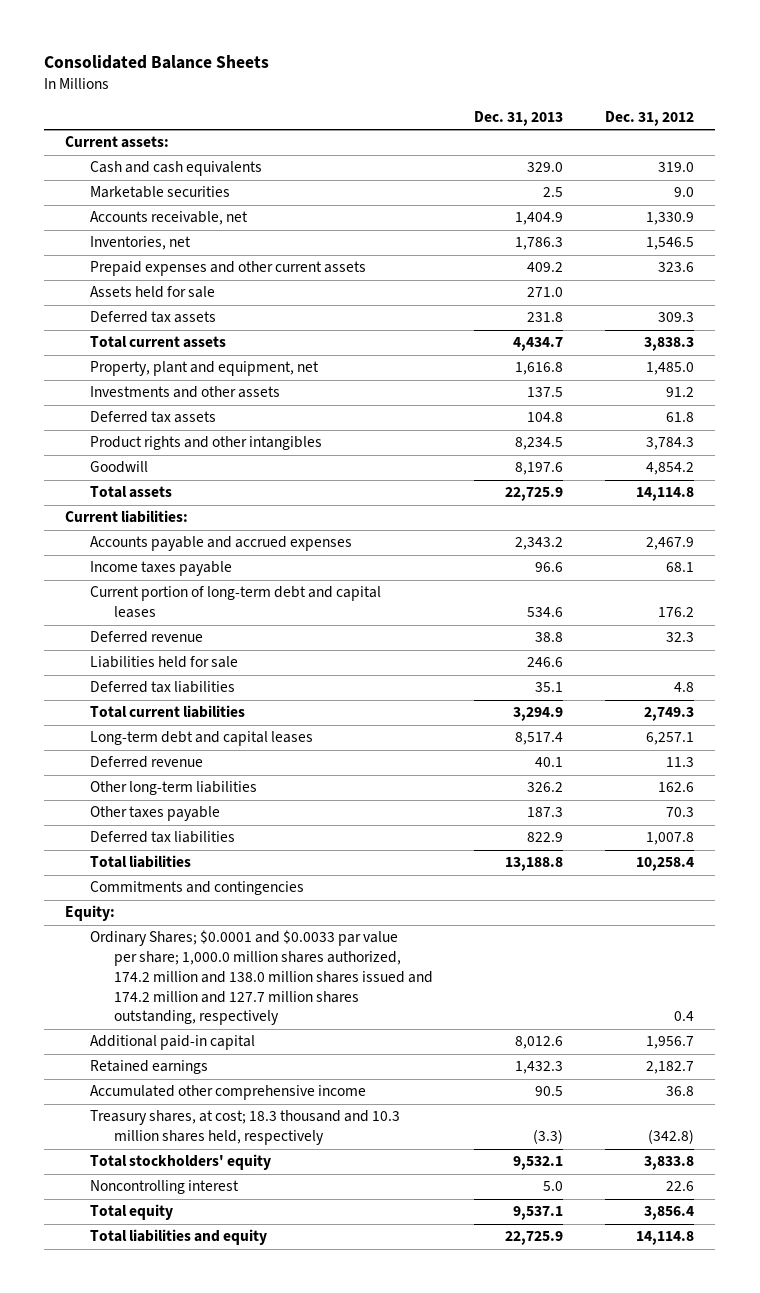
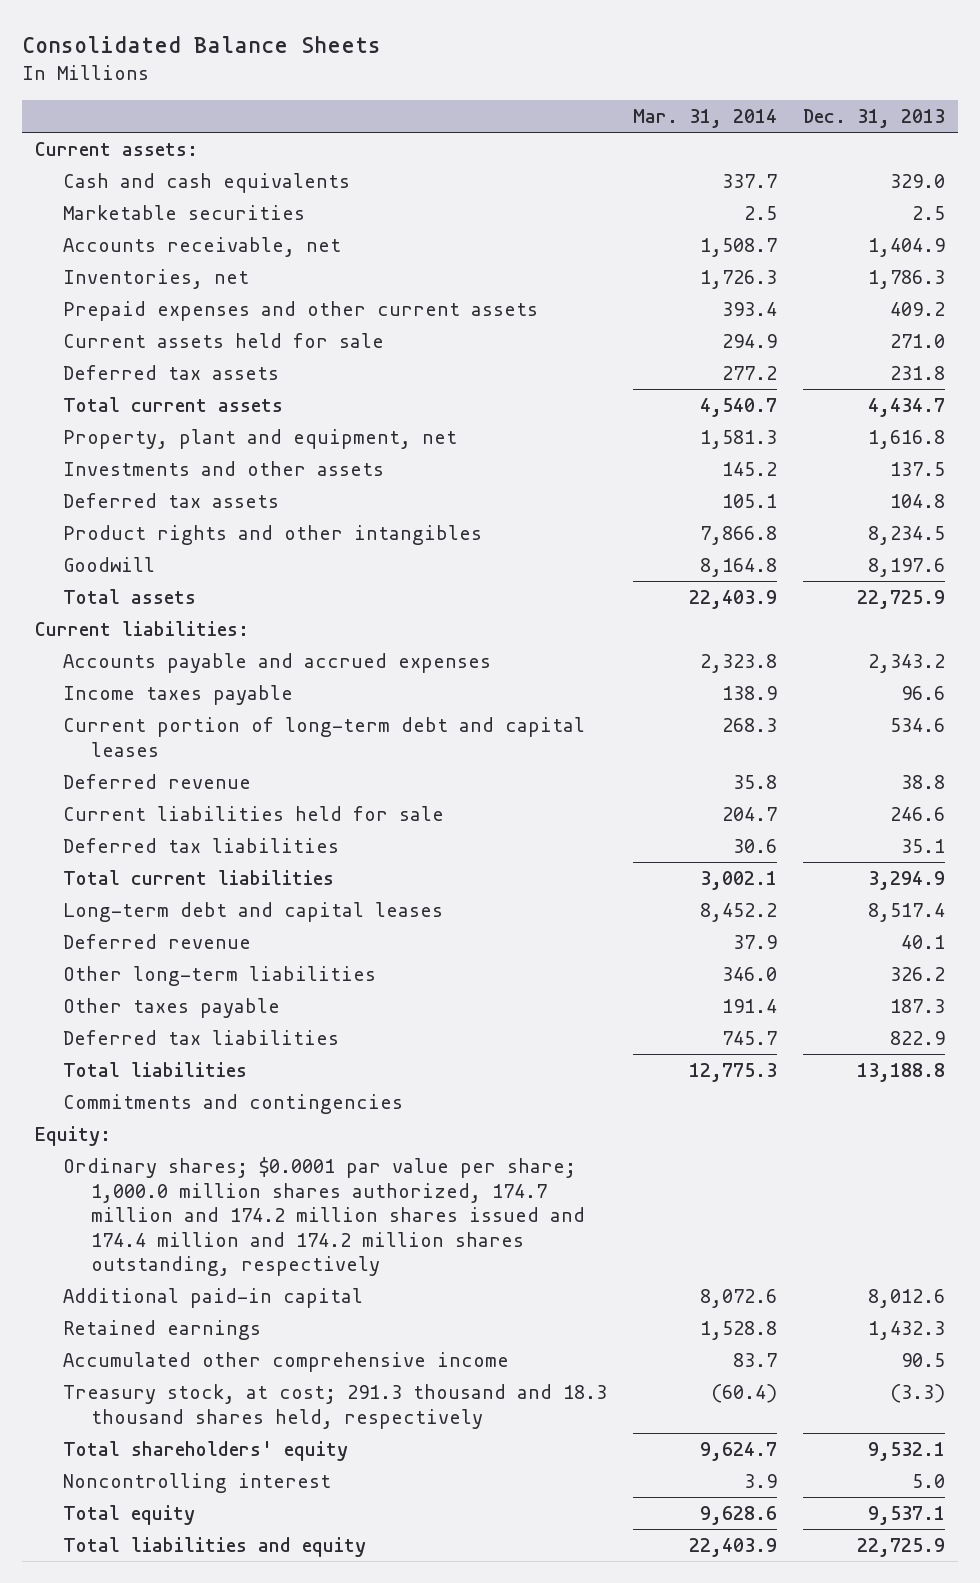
[605,110,695,126] Dec. 31, 2012 -> none
none -> [632,109,777,129] Mar. 31, 2014
[89,286,215,299] Assets held for sale -> [63,333,385,349] Current assets held for sale
[89,656,238,669] Liabilities held for sale -> [63,806,445,822] Current liabilities held for sale
[89,930,433,1026] Ordinary Shares; $0.0001 and $0.0033 par value per share; 1,000.0 million shares authorized, 174.2 million and 138.0 million shares issued and 174.2 million and 127.7 million shares outstanding, respectively -> [63,1157,586,1277] Ordinary shares; $0.0001 par value per share; 1,000.0 million shares authorized, 174.7 million and 174.2 million shares issued and 174.4 million and 174.2 million shares outstanding, respectively
[89,1110,400,1146] Treasury shares, at cost; 18.3 thousand and 10.3 million shares held, respectively -> [63,1384,608,1429] Treasury stock, at cost; 291.3 thousand and 18.3 thousand shares held, respectively
[89,1154,271,1171] Total stockholders' equity -> [63,1441,349,1462] Total shareholders' equity

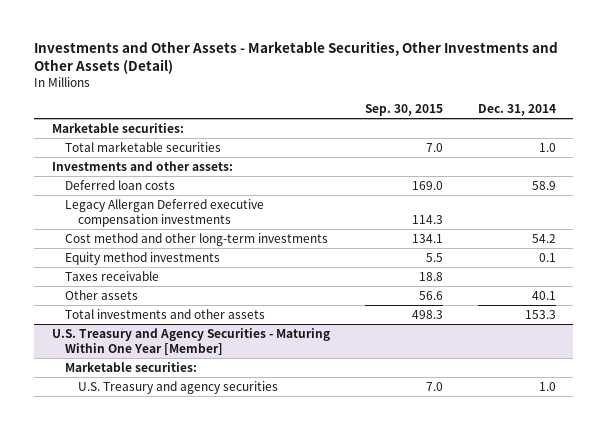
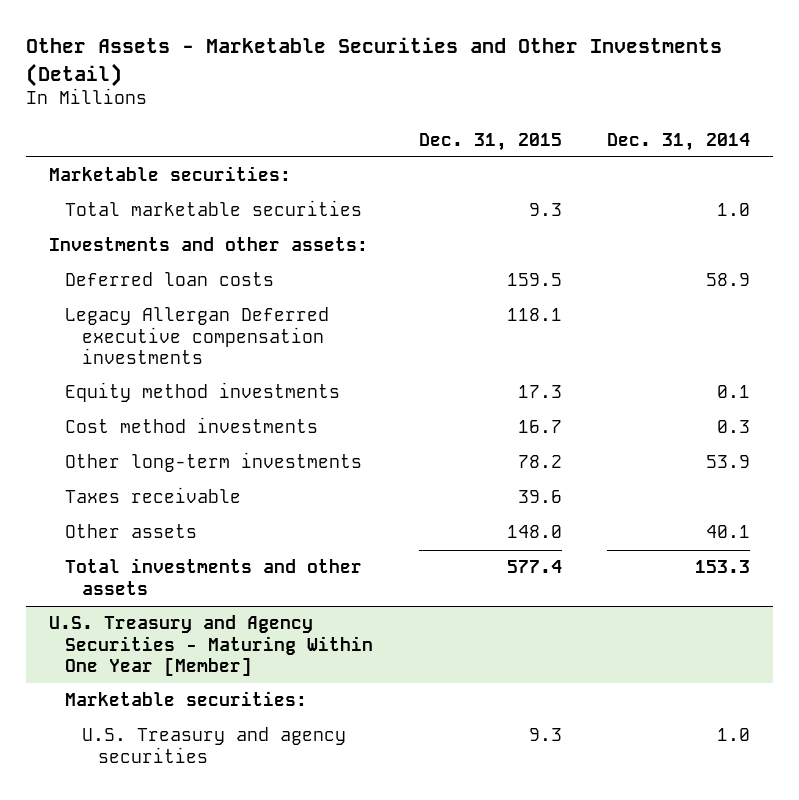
[34,40,559,75] Investments and Other Assets - Marketable Securities, Other Investments and Other Assets (Detail) -> [26,37,723,87] Other Assets - Marketable Securities and Other Investments (Detail)
[364,104,443,117] Sep. 30, 2015 -> none
none -> [418,132,562,151] Dec. 31, 2015
[65,232,329,246] Cost method and other long-term investments -> none
none -> [65,417,319,434] Cost method investments
none -> [65,452,363,473] Other long-term investments

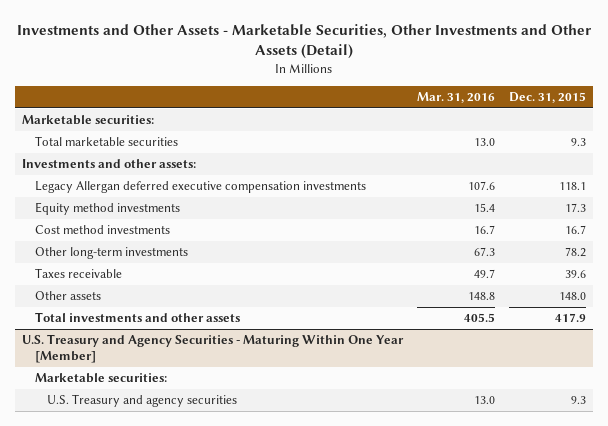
[26,37,723,87] Other Assets - Marketable Securities and Other Investments (Detail) -> [17,24,592,60] Investments and Other Assets - Marketable Securities, Other Investments and Other Assets (Detail)
[607,132,751,151] Dec. 31, 2014 -> none
none -> [417,92,496,104] Mar. 31, 2016
[65,272,275,287] Deferred loan costs -> none
[65,307,330,365] Legacy Allergan Deferred executive compensation investments -> [34,181,366,194] Legacy Allergan deferred executive compensation investments
[506,560,562,574] 577.4 -> [555,313,587,323] 417.9

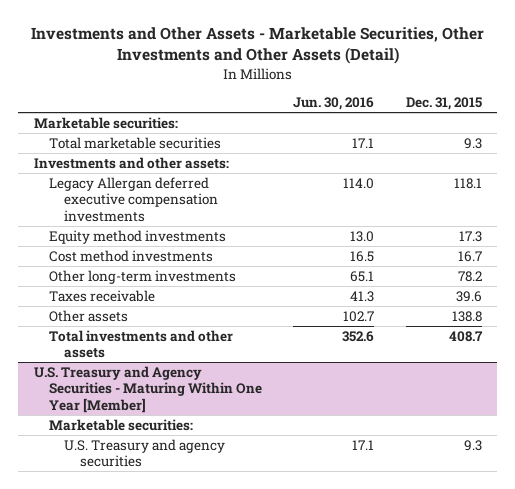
[417,92,496,104] Mar. 31, 2016 -> none
none -> [293,97,375,111] Jun. 30, 2016
[559,292,587,301] 148.0 -> [451,310,482,322] 138.8
[555,313,587,323] 417.9 -> [448,330,483,342] 408.7

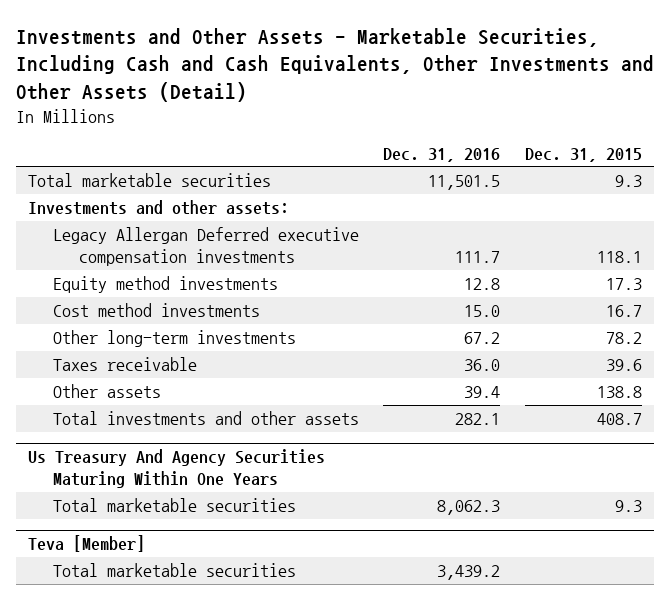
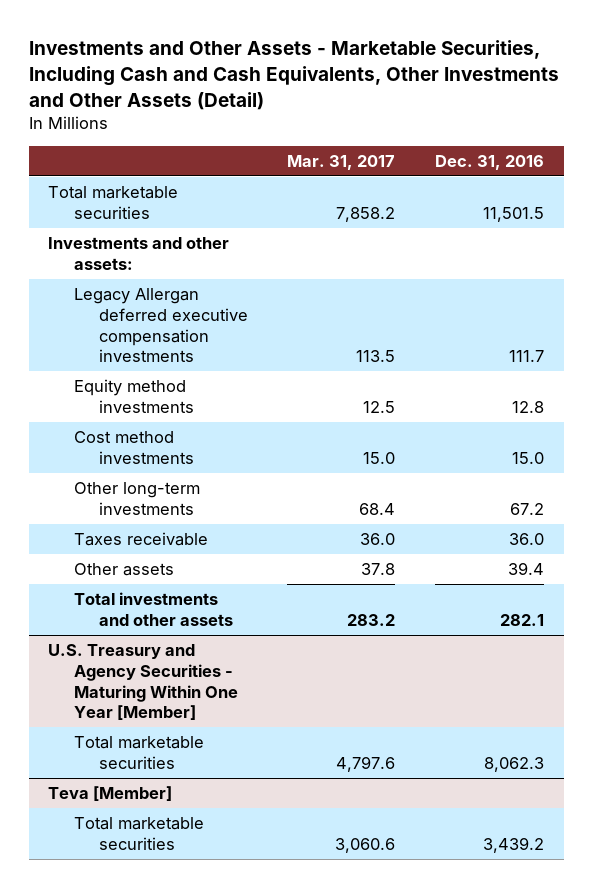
[524,147,642,162] Dec. 31, 2015 -> none
none -> [287,154,396,170] Mar. 31, 2017
[53,227,360,267] Legacy Allergan Deferred executive compensation investments -> [73,287,249,363] Legacy Allergan deferred executive compensation investments
[27,449,325,489] Us Treasury And Agency Securities Maturing Within One Years -> [48,643,238,721] U.S. Treasury and Agency Securities - Maturing Within One Year [Member]

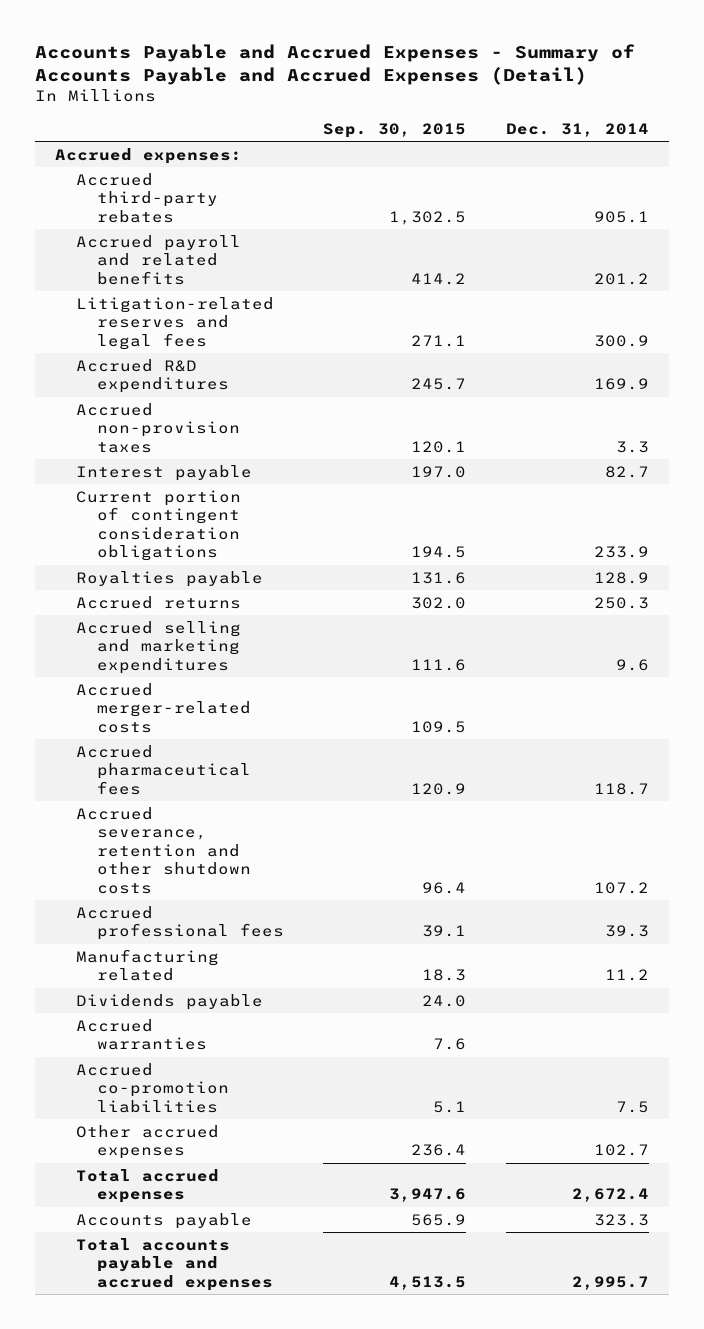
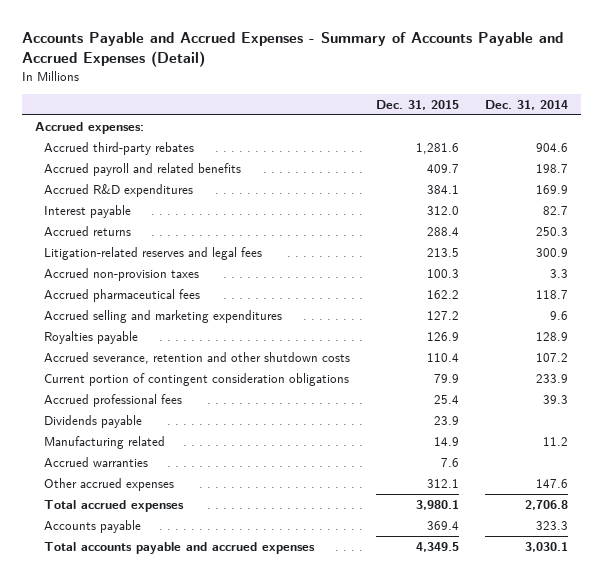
[323,123,467,139] Sep. 30, 2015 -> none
none -> [376,99,460,110] Dec. 31, 2015
[593,210,649,223] 905.1 -> [535,143,568,153] 904.6
[593,272,649,285] 201.2 -> [535,164,568,174] 198.7
[75,682,251,733] Accrued merger-related costs -> none
[75,296,274,350] Litigation-related reserves and legal fees -> [44,247,263,261] Litigation-related reserves and legal fees
[75,402,240,453] Accrued non-provision taxes -> [44,268,200,282] Accrued non-provision taxes
[75,620,241,674] Accrued selling and marketing expenditures -> [44,310,283,324] Accrued selling and marketing expenditures
[75,570,263,587] Royalties payable -> [44,331,139,345] Royalties payable
[75,489,241,562] Current portion of contingent consideration obligations -> [44,373,350,387] Current portion of contingent consideration obligations
[75,948,219,982] Manufacturing related -> [44,436,166,450] Manufacturing related
[75,1062,229,1113] Accrued co-promotion liabilities -> none
[593,1144,649,1157] 102.7 -> [535,479,568,489] 147.6
[571,1188,649,1203] 2,672.4 -> [524,500,568,511] 2,706.8
[571,1275,649,1290] 2,995.7 -> [524,542,568,553] 3,030.1

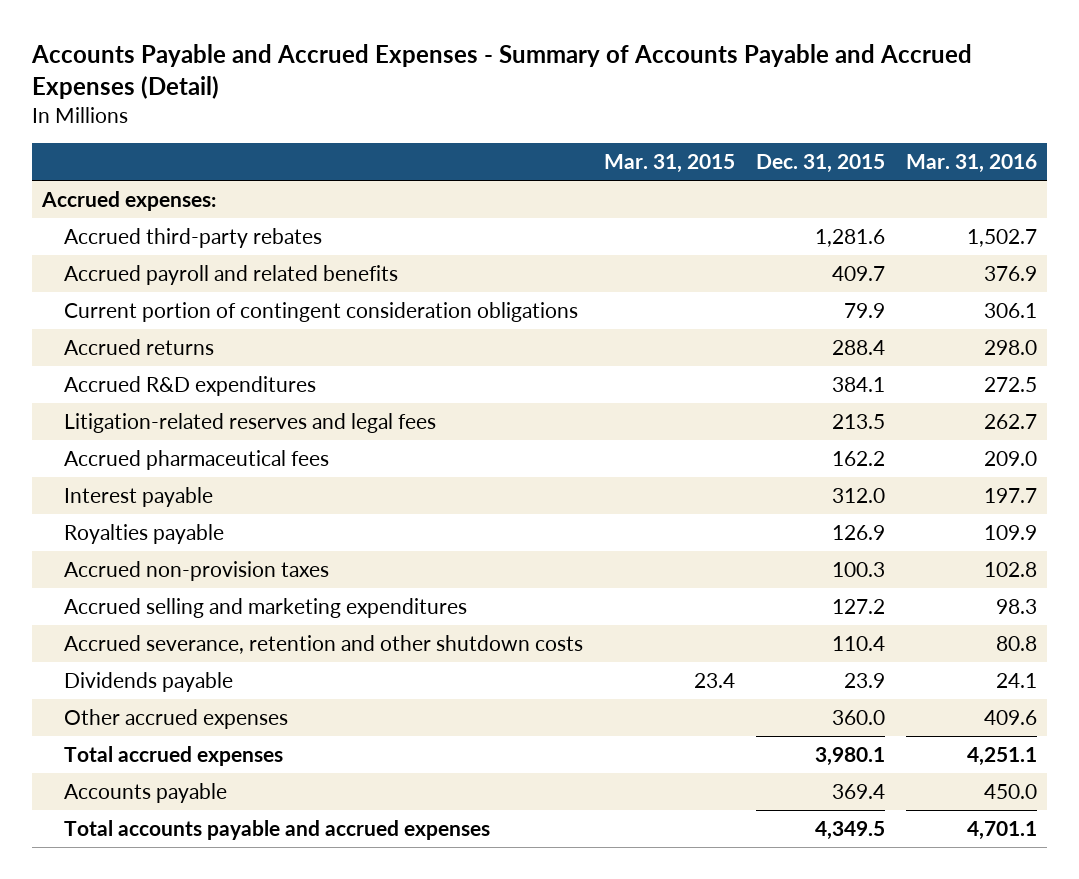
[484,99,568,110] Dec. 31, 2014 -> none
none -> [604,154,736,174] Mar. 31, 2015
none -> [905,154,1037,174] Mar. 31, 2016
[44,373,350,387] Current portion of contingent consideration obligations -> [64,301,579,322] Current portion of contingent consideration obligations
[44,184,194,198] Accrued R&D expenditures -> [64,375,317,396] Accrued R&D expenditures
[44,205,132,219] Interest payable -> [64,486,214,507] Interest payable
[44,268,200,282] Accrued non-provision taxes -> [64,560,330,581] Accrued non-provision taxes
[44,310,283,324] Accrued selling and marketing expenditures -> [64,597,468,618] Accrued selling and marketing expenditures
[44,394,183,408] Accrued professional fees -> none
[44,436,166,450] Manufacturing related -> none
[44,457,149,468] Accrued warranties -> none
[427,479,460,489] 312.1 -> [831,709,885,725] 360.0

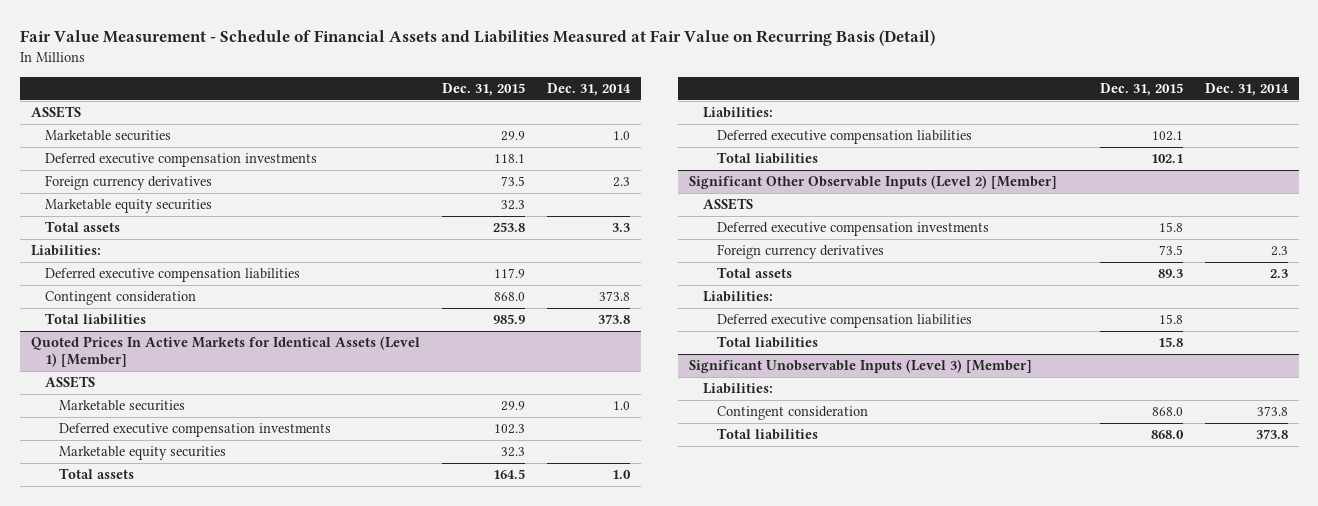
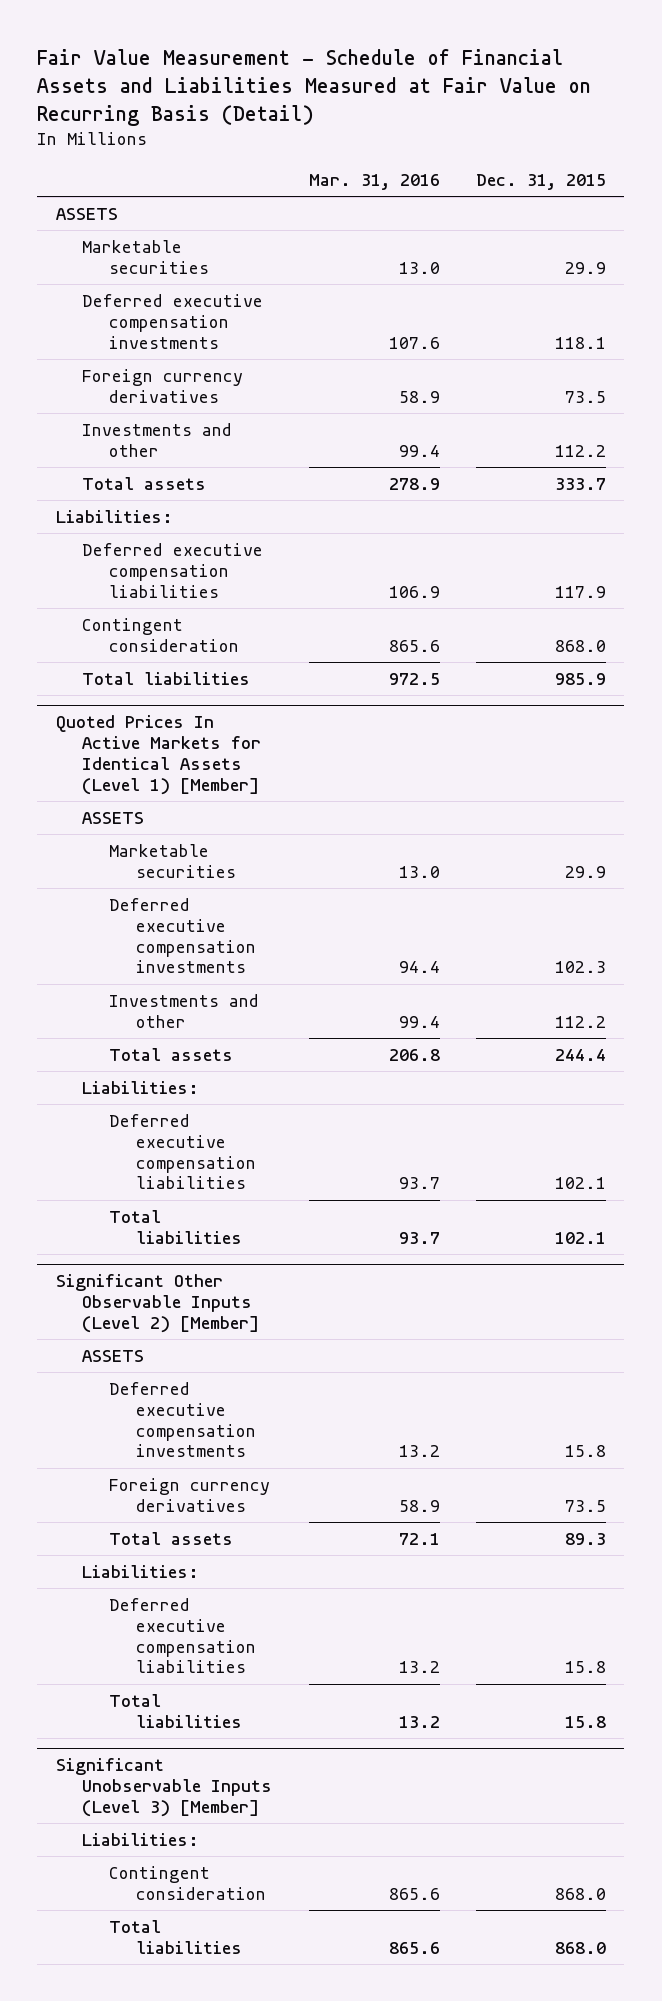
[546,83,631,97] Dec. 31, 2014 -> none
none -> [308,173,440,190] Mar. 31, 2016
[44,199,212,214] Marketable equity securities -> none
none -> [82,422,233,457] Investments and other
[492,222,525,233] 253.8 -> [555,477,607,490] 333.7
[58,446,226,461] Marketable equity securities -> none
none -> [108,993,259,1028] Investments and other
[492,469,525,480] 164.5 -> [555,1048,607,1061] 244.4

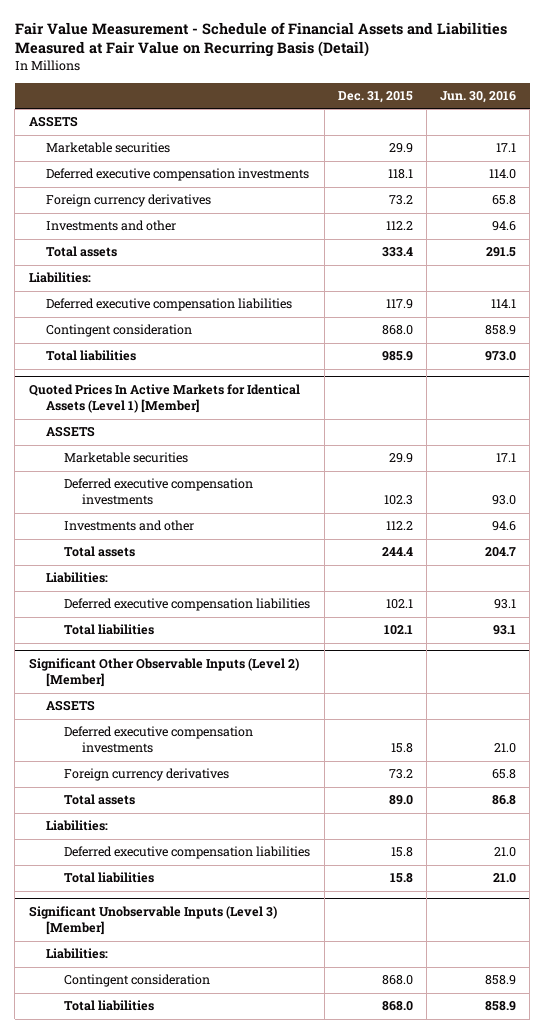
[308,173,440,190] Mar. 31, 2016 -> none
none -> [440,90,517,103] Jun. 30, 2016
[565,390,607,403] 73.5 -> [388,195,413,206] 73.2
[555,477,607,490] 333.7 -> [381,247,413,258] 333.4
[565,1499,607,1512] 73.5 -> [388,769,413,780] 73.2
[565,1532,607,1545] 89.3 -> [388,795,413,806] 89.0

